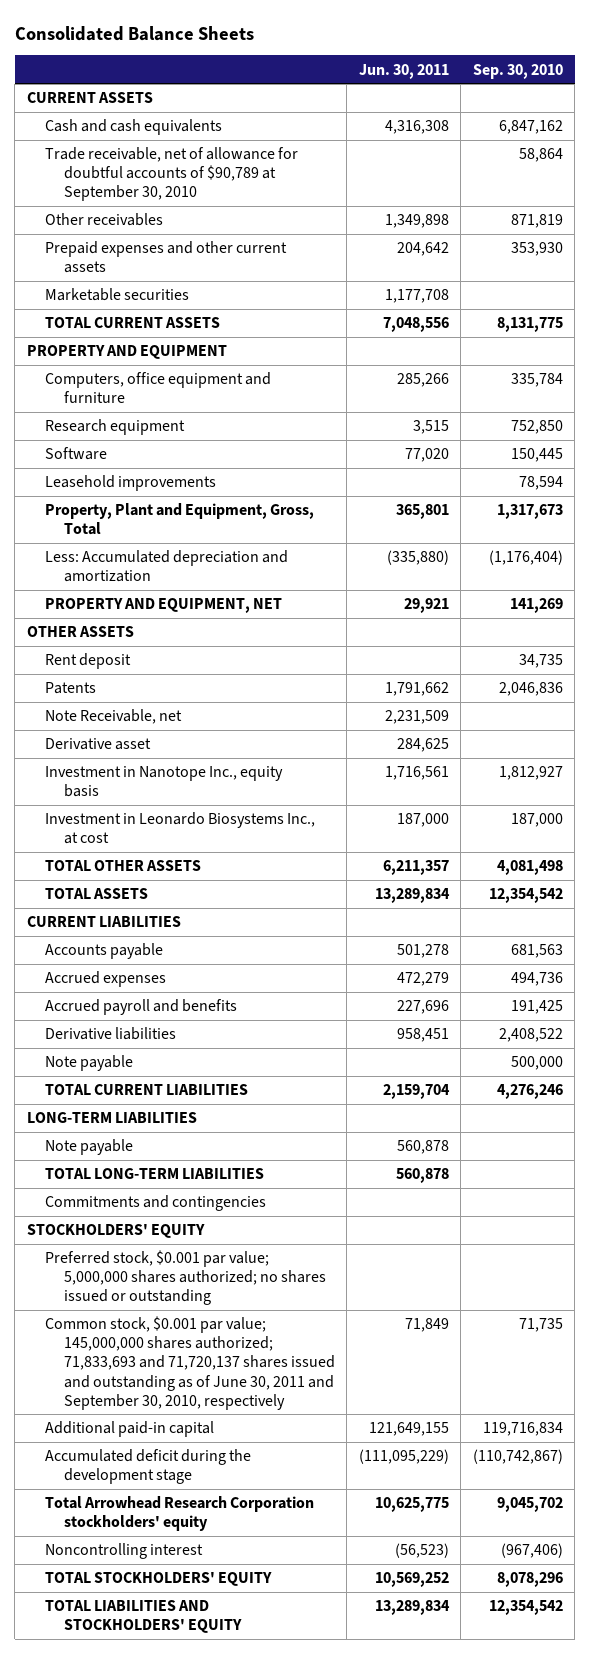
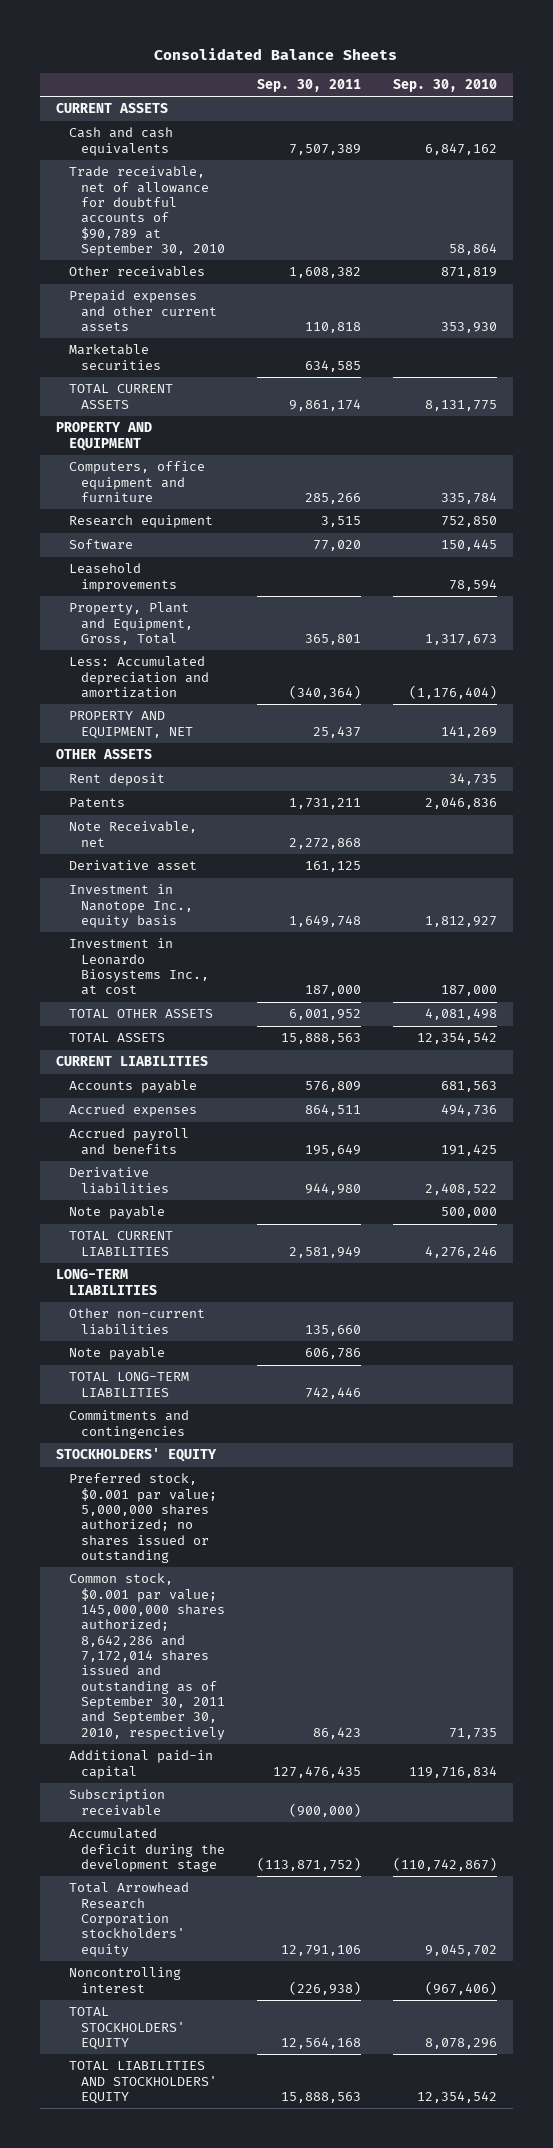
[358,63,449,79] Jun. 30, 2011 -> none
none -> [257,78,362,92] Sep. 30, 2011
none -> [68,1308,205,1335] Other non-current liabilities
[45,1316,335,1410] Common stock, $0.001 par value; 145,000,000 shares authorized; 71,833,693 and 71,720,137 shares issued and outstanding as of June 30, 2011 and September 30, 2010, respectively -> [68,1573,226,1740] Common stock, $0.001 par value; 145,000,000 shares authorized; 8,642,286 and 7,172,014 shares issued and outstanding as of September 30, 2011 and September 30, 2010, respectively
none -> [68,1789,165,1816] Subscription receivable

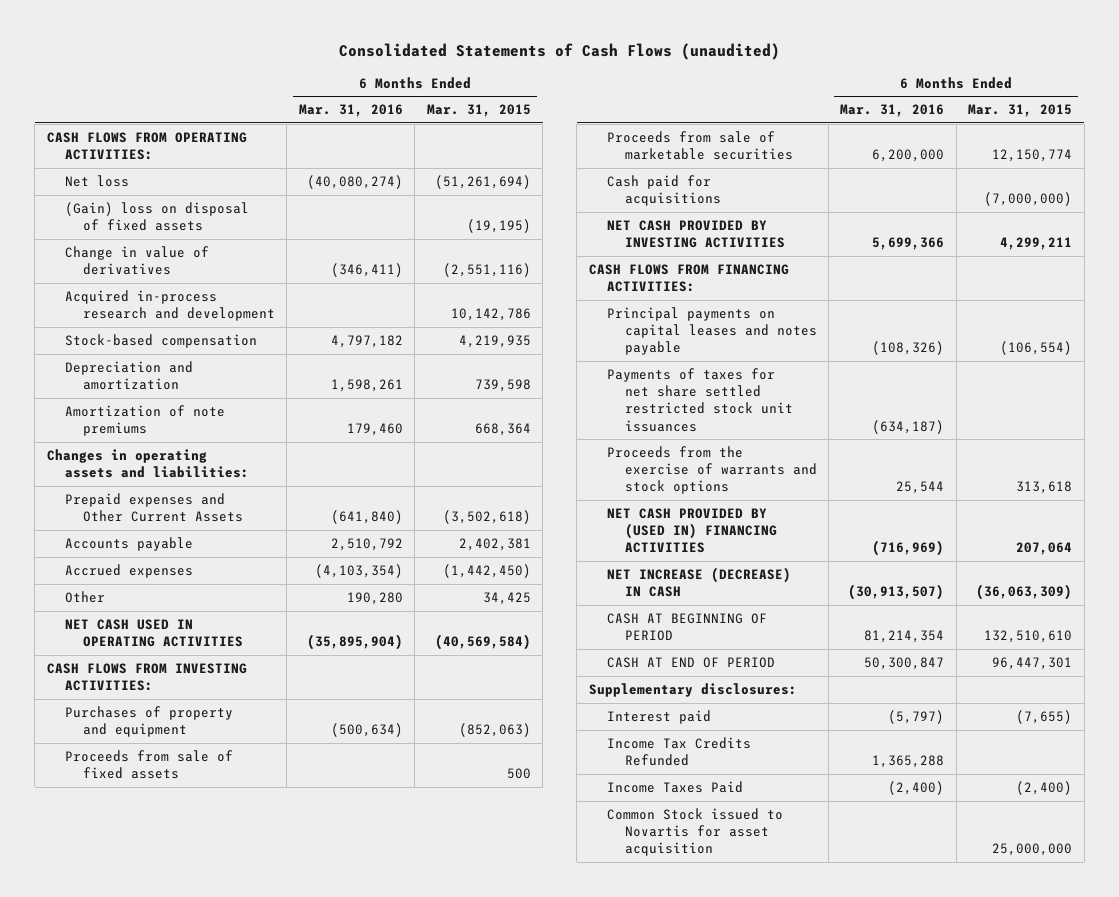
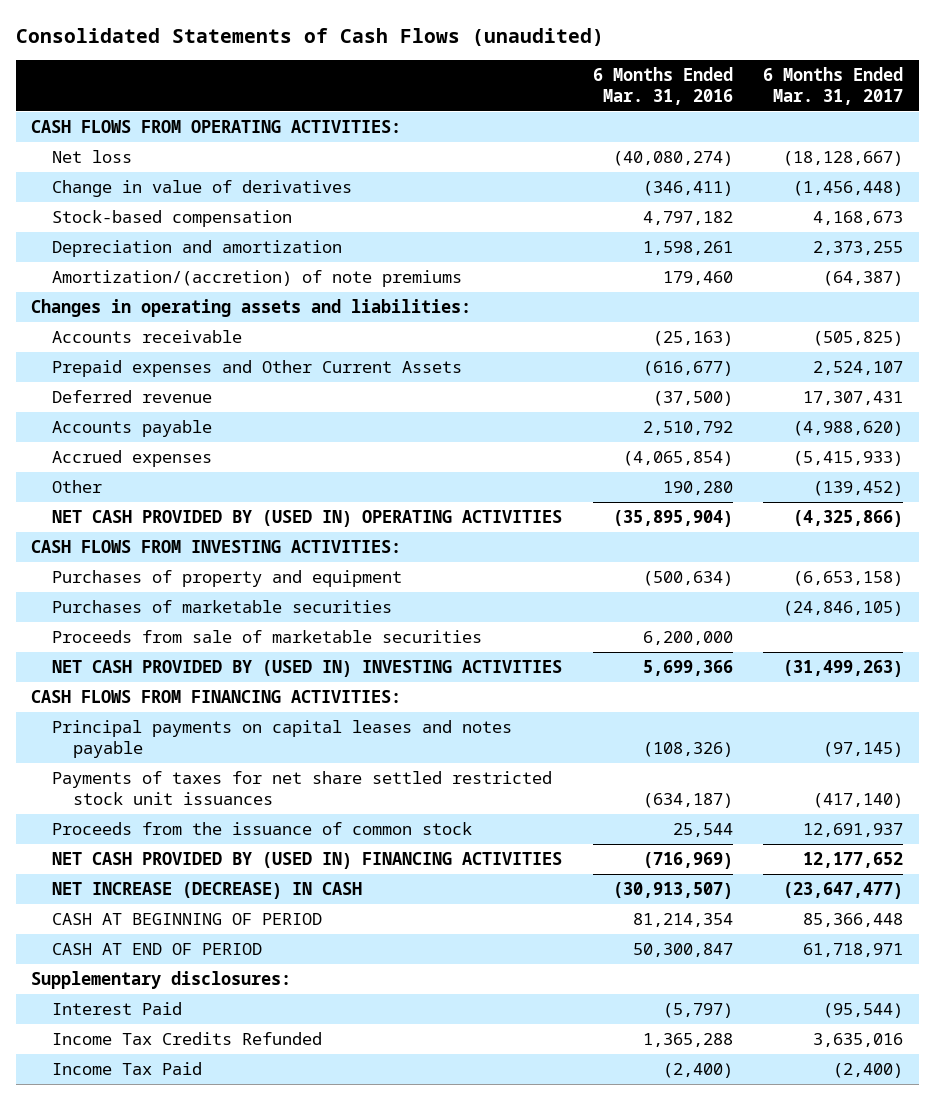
[426,104,531,118] Mar. 31, 2015 -> none
none -> [763,66,904,105] 6 Months Ended Mar. 31, 2017
[64,202,249,232] (Gain) loss on disposal of fixed assets -> none
[64,290,275,322] Acquired in-process research and development -> none
[64,405,225,437] Amortization of note premiums -> [52,270,463,288] Amortization/(accretion) of note premiums
none -> [52,330,243,344] Accounts receivable
[330,510,403,525] (641,840) -> [642,361,733,377] (616,677)
none -> [52,390,213,404] Deferred revenue
[314,564,403,579] (4,103,354) -> [622,451,733,467] (4,065,854)
[64,619,243,648] NET CASH USED IN OPERATING ACTIVITIES -> [52,510,563,528] NET CASH PROVIDED BY (USED IN) OPERATING ACTIVITIES
[64,750,233,780] Proceeds from sale of fixed assets -> none
none -> [52,600,393,614] Purchases of marketable securities
[606,175,721,207] Cash paid for acquisitions -> none
[606,220,785,249] NET CASH PROVIDED BY INVESTING ACTIVITIES -> [52,660,563,678] NET CASH PROVIDED BY (USED IN) INVESTING ACTIVITIES
[606,446,817,495] Proceeds from the exercise of warrants and stock options -> [52,822,473,836] Proceeds from the issuance of common stock
[606,710,711,725] Interest paid -> [52,1002,183,1016] Interest Paid
[606,808,783,857] Common Stock issued to Novartis for asset acquisition -> none
[606,781,743,794] Income Taxes Paid -> [52,1062,203,1076] Income Tax Paid

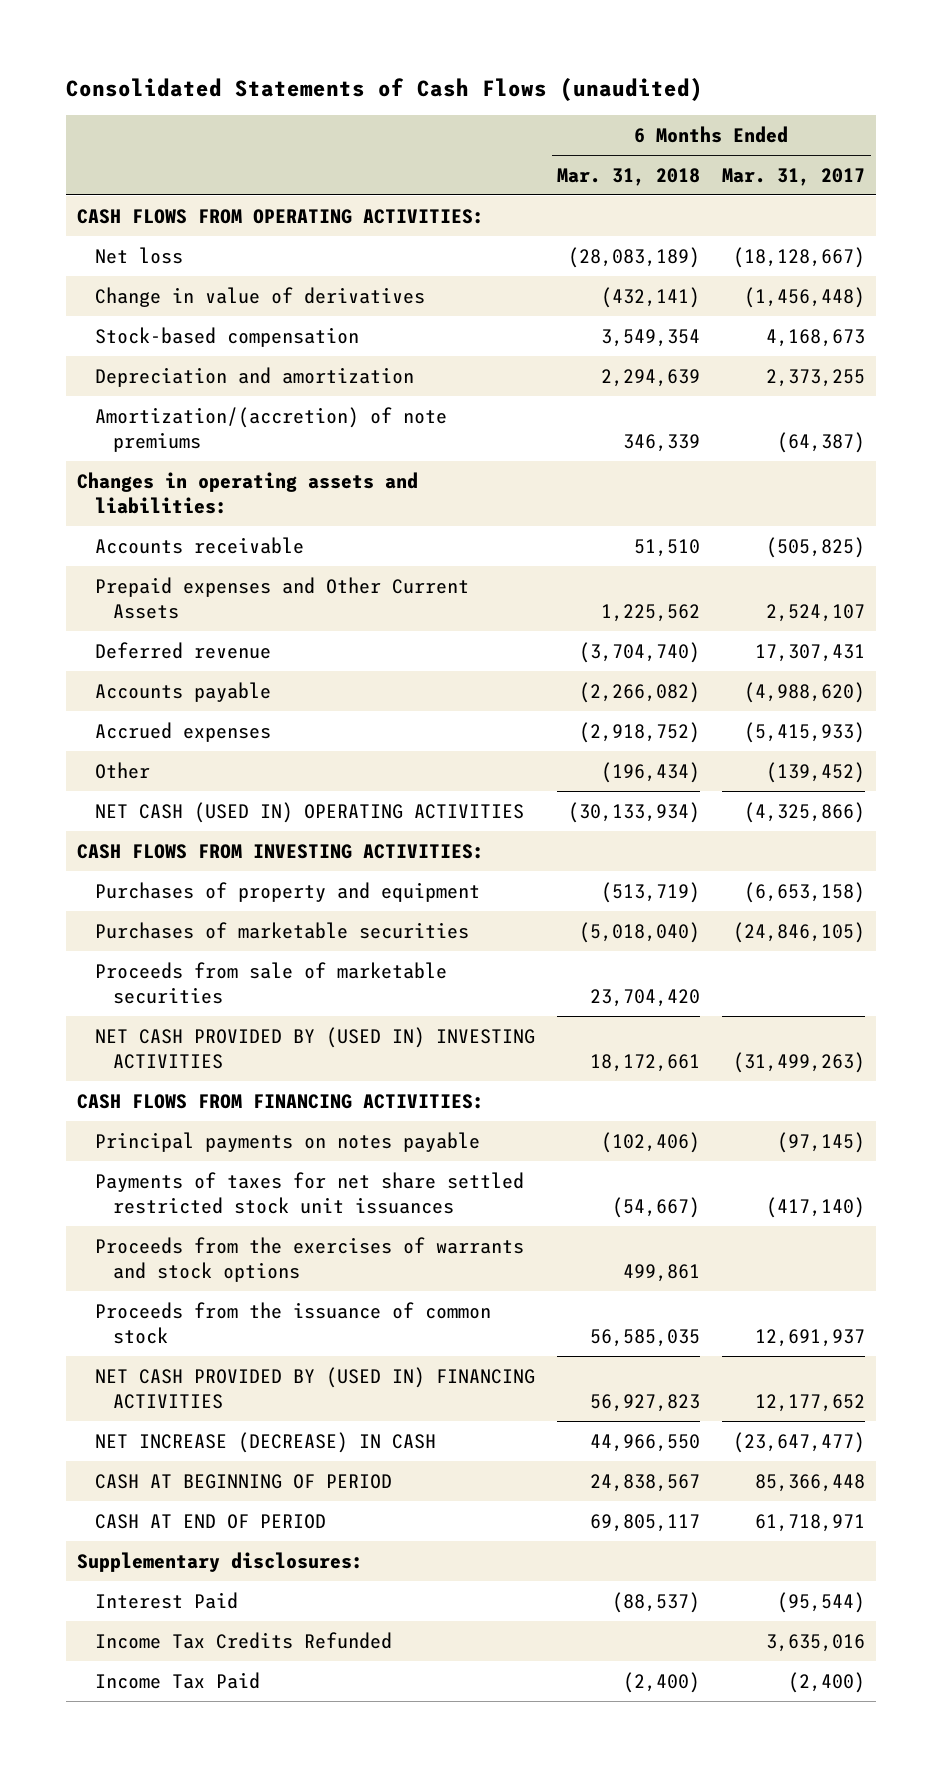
[592,66,733,105] 6 Months Ended Mar. 31, 2016 -> none
none -> [557,167,701,186] Mar. 31, 2018
[52,510,563,528] NET CASH PROVIDED BY (USED IN) OPERATING ACTIVITIES -> [94,801,524,823] NET CASH (USED IN) OPERATING ACTIVITIES
[52,720,513,758] Principal payments on capital leases and notes payable -> [94,1131,480,1152] Principal payments on notes payable
none -> [94,1236,524,1282] Proceeds from the exercises of warrants and stock options

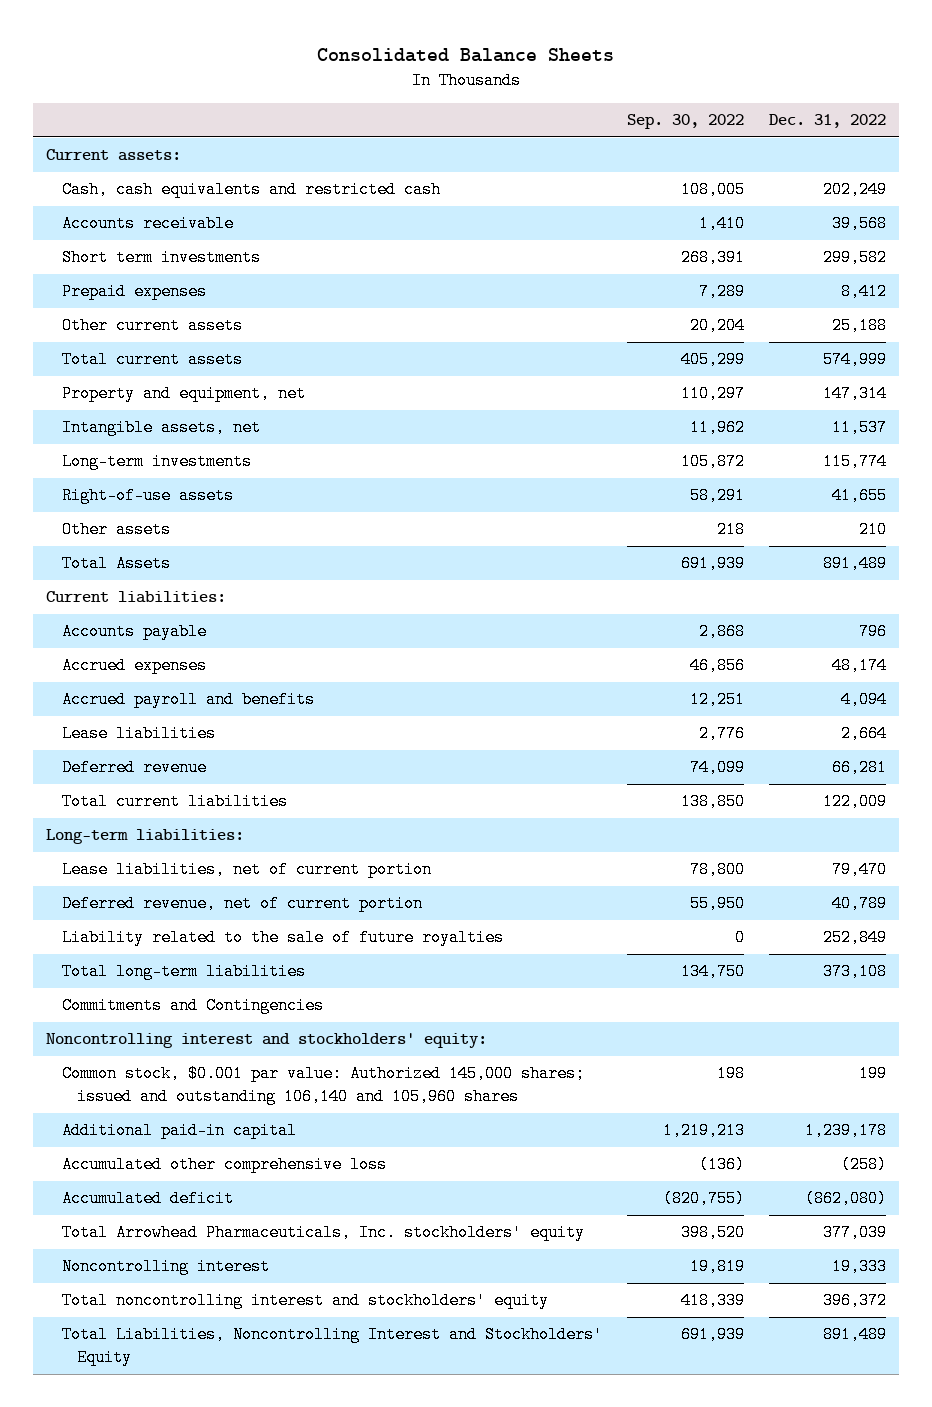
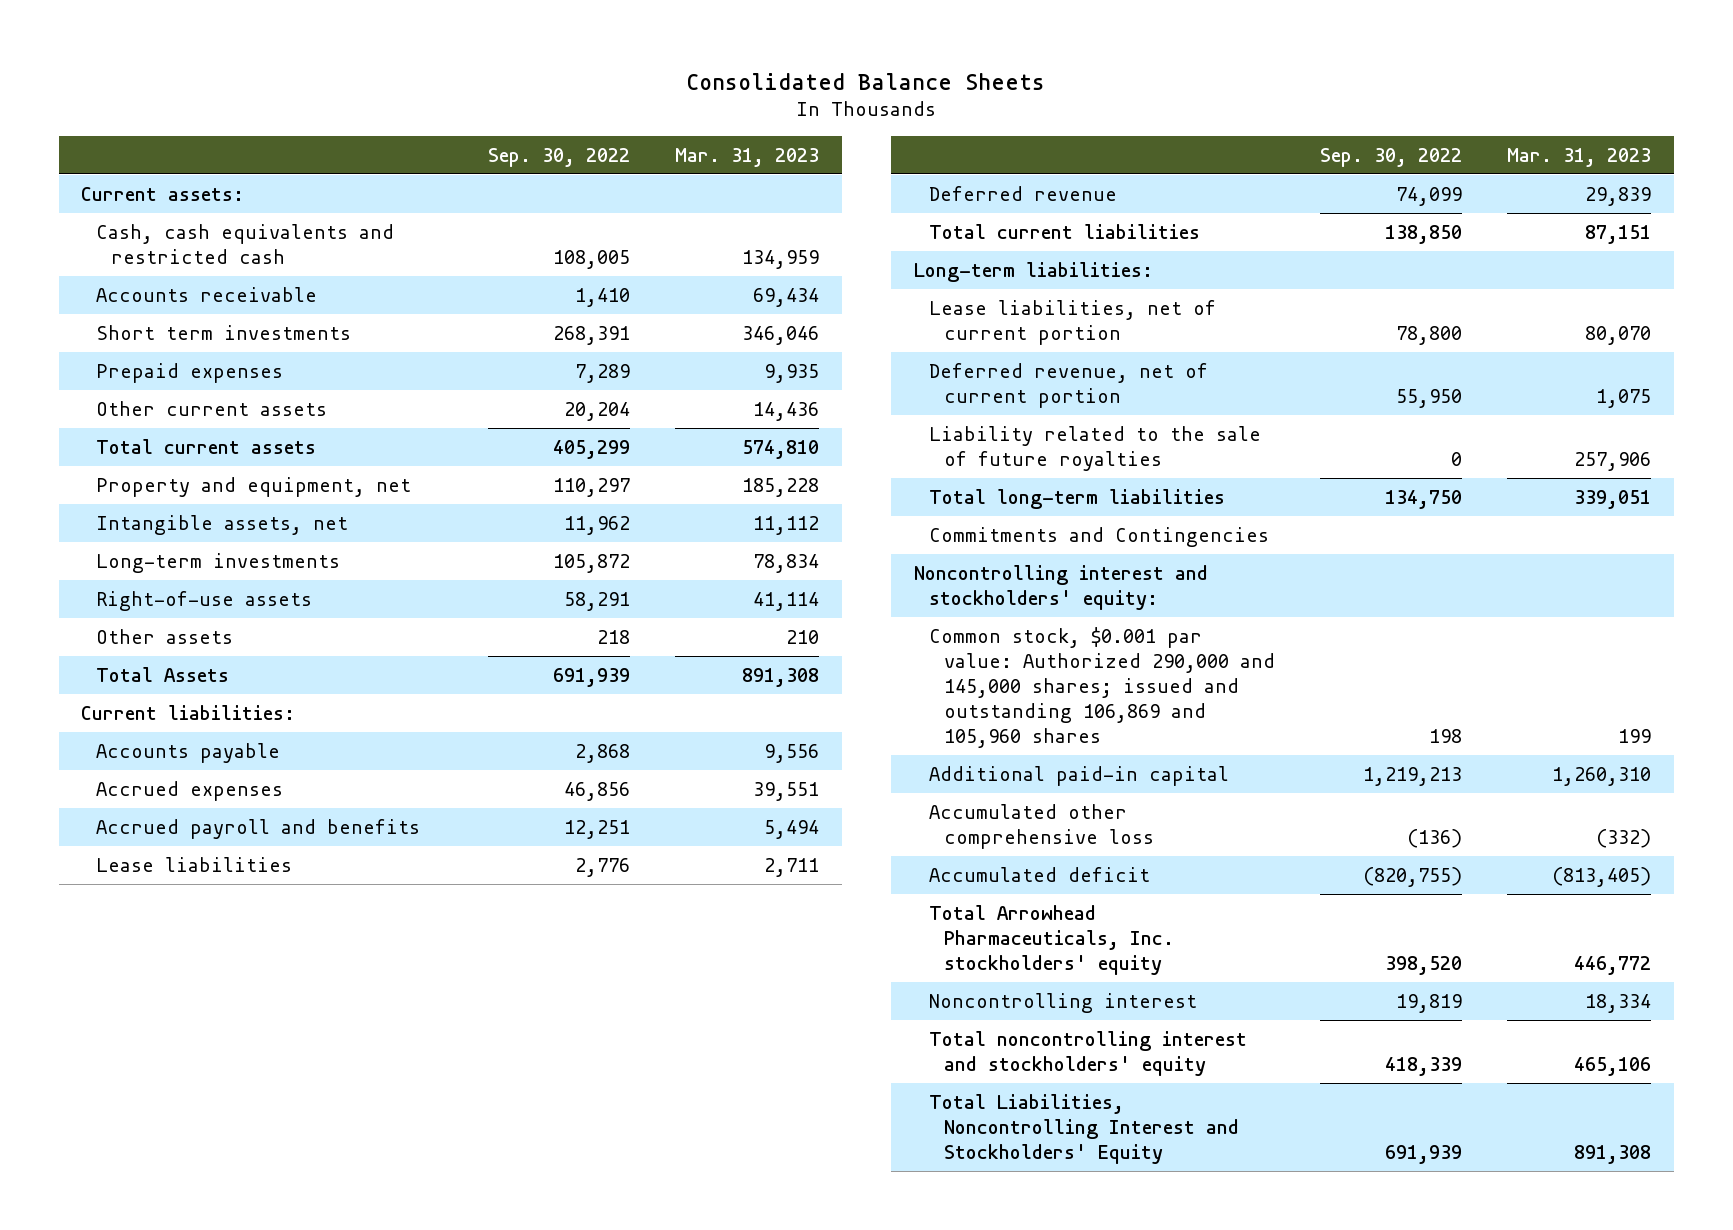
[769,114,887,129] Dec. 31, 2022 -> none
none -> [674,147,819,167] Mar. 31, 2023
[61,1065,585,1106] Common stock, $0.001 par value: Authorized 145,000 shares; issued and outstanding 106,140 and 105,960 shares -> [928,626,1275,748] Common stock, $0.001 par value: Authorized 290,000 and 145,000 shares; issued and outstanding 106,869 and 105,960 shares

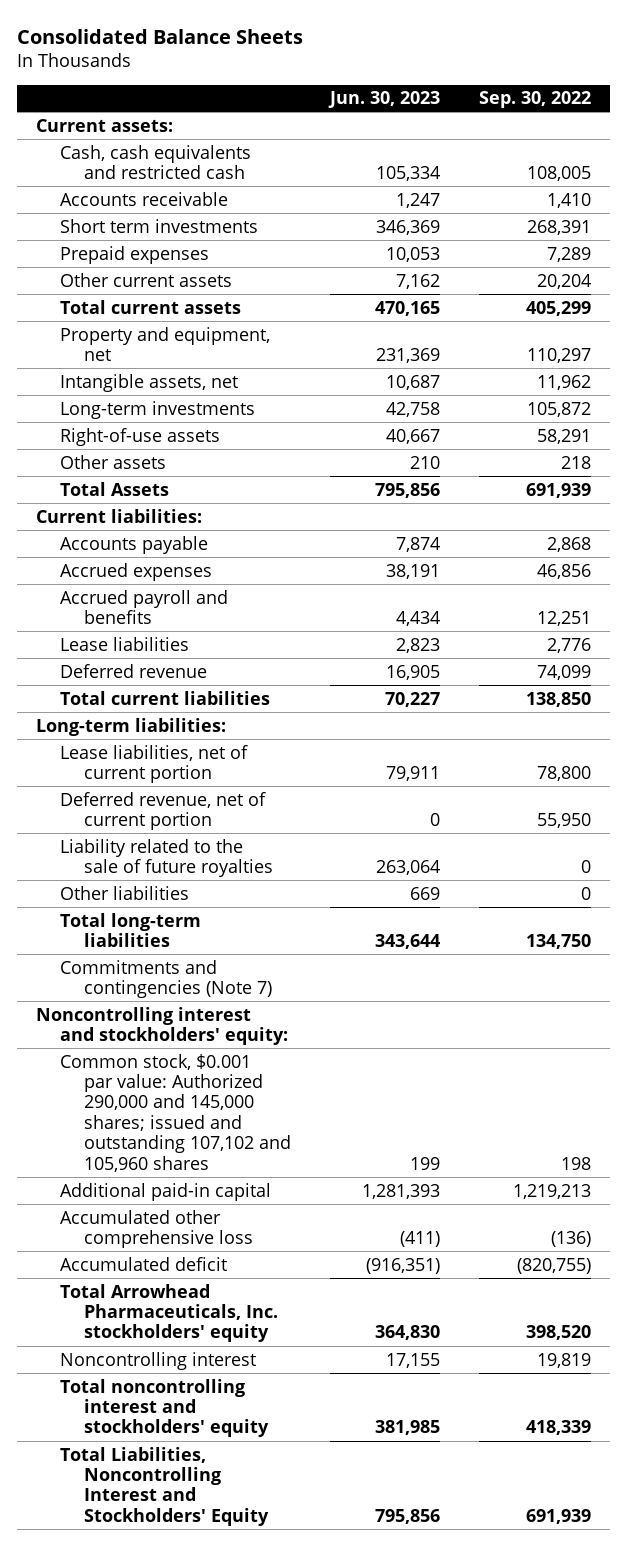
[674,147,819,167] Mar. 31, 2023 -> none
none -> [327,91,440,109] Jun. 30, 2023
none -> [59,885,189,900] Other liabilities
[928,526,1269,547] Commitments and Contingencies -> [59,959,273,999] Commitments and contingencies (Note 7)
[928,626,1275,748] Common stock, $0.001 par value: Authorized 290,000 and 145,000 shares; issued and outstanding 106,869 and 105,960 shares -> [59,1053,292,1172] Common stock, $0.001 par value: Authorized 290,000 and 145,000 shares; issued and outstanding 107,102 and 105,960 shares

